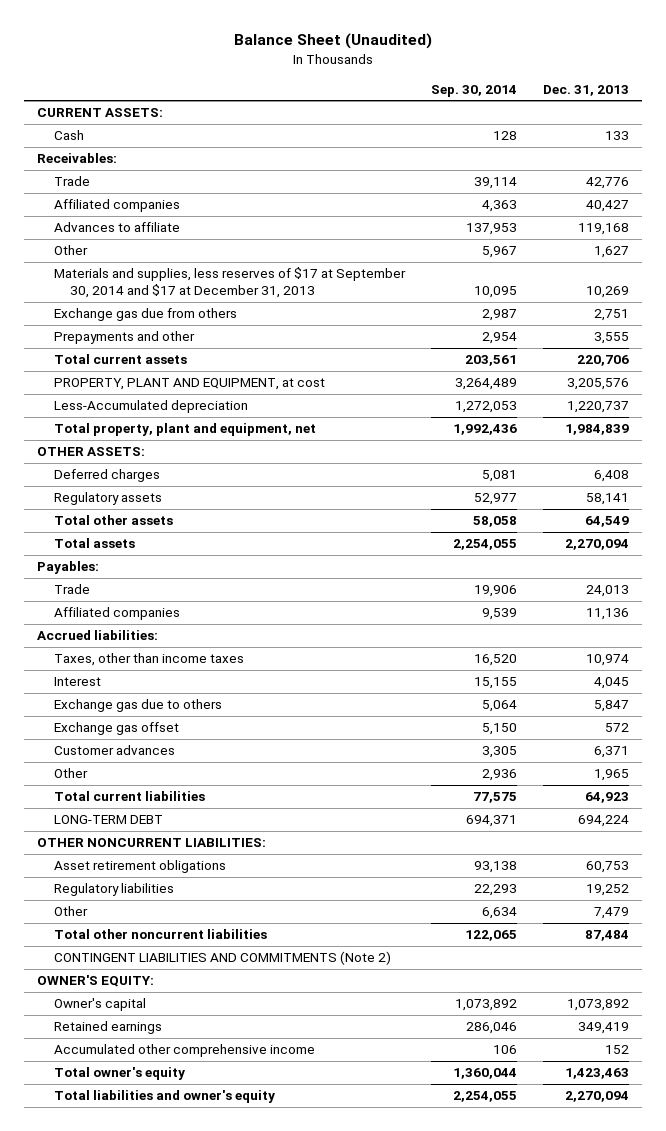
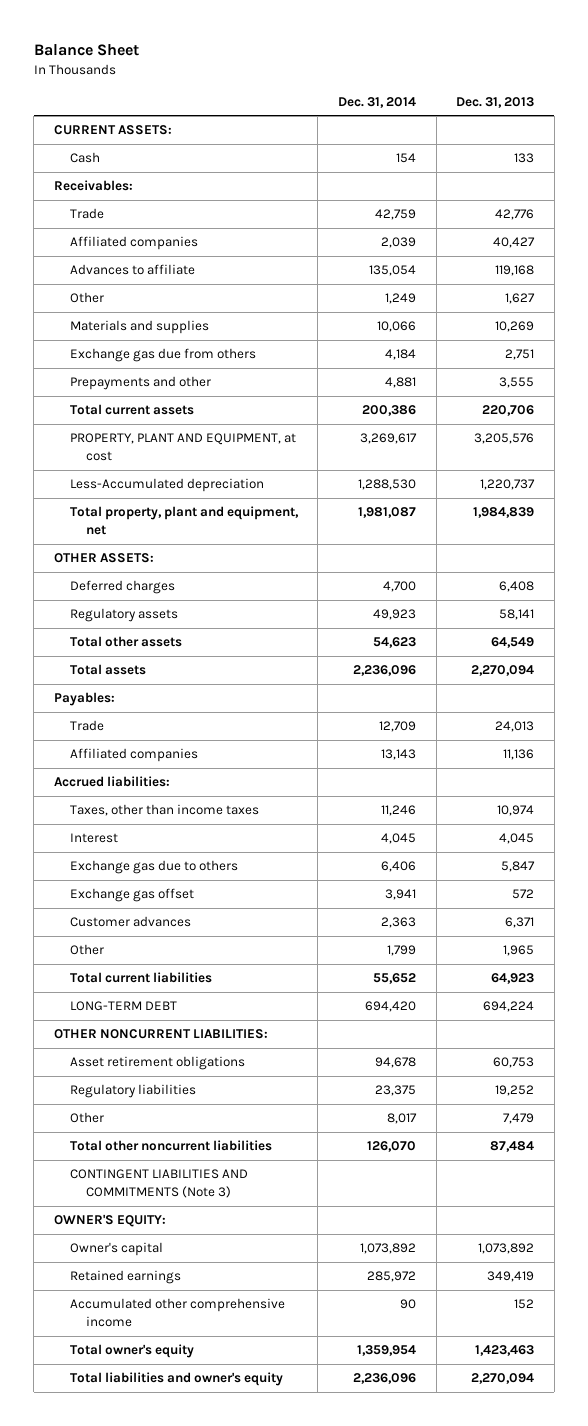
[234,33,433,50] Balance Sheet (Unaudited) -> [33,44,139,57] Balance Sheet
[430,84,517,97] Sep. 30, 2014 -> none
none -> [337,96,416,108] Dec. 31, 2014
[53,267,406,299] Materials and supplies, less reserves of $17 at September 30, 2014 and $17 at December 31, 2013 -> [69,320,209,335] Materials and supplies
[53,951,391,966] CONTINGENT LIABILITIES AND COMMITMENTS (Note 2) -> [69,1169,248,1199] CONTINGENT LIABILITIES AND COMMITMENTS (Note 3)

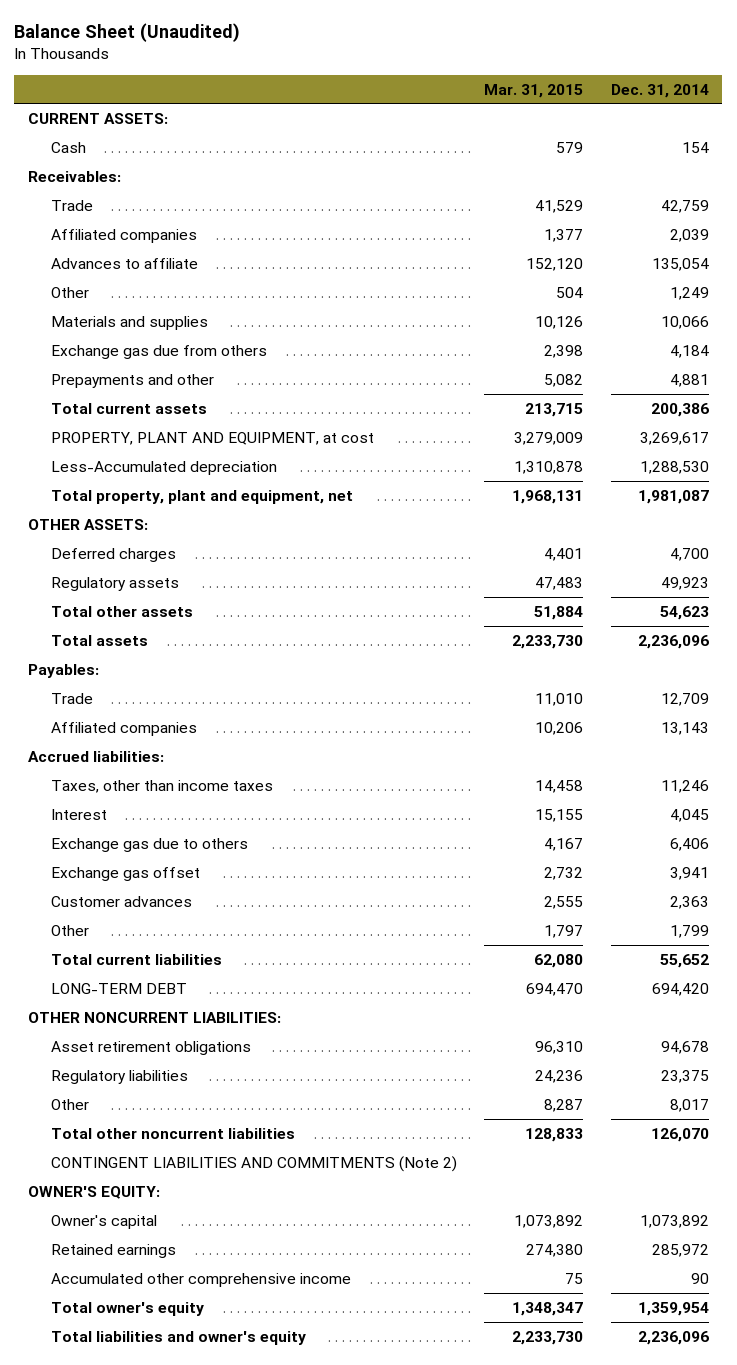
[33,44,139,57] Balance Sheet -> [14,23,241,43] Balance Sheet (Unaudited)
[456,96,535,108] Dec. 31, 2013 -> none
none -> [484,83,584,98] Mar. 31, 2015
[69,1169,248,1199] CONTINGENT LIABILITIES AND COMMITMENTS (Note 3) -> [51,1155,458,1172] CONTINGENT LIABILITIES AND COMMITMENTS (Note 2)

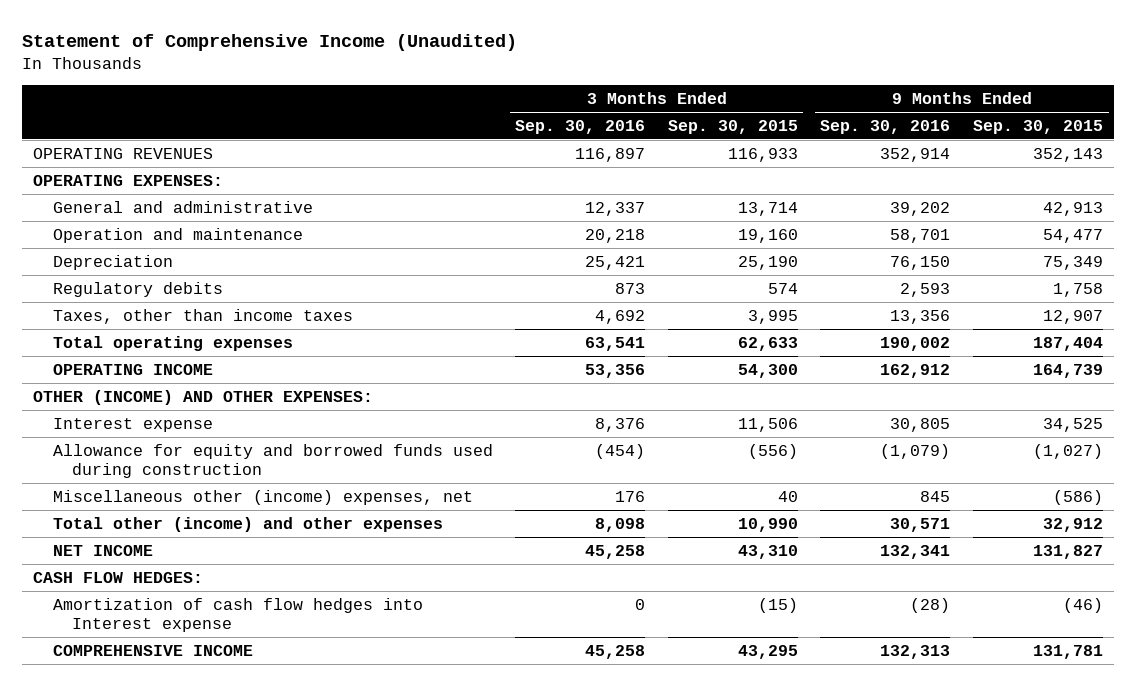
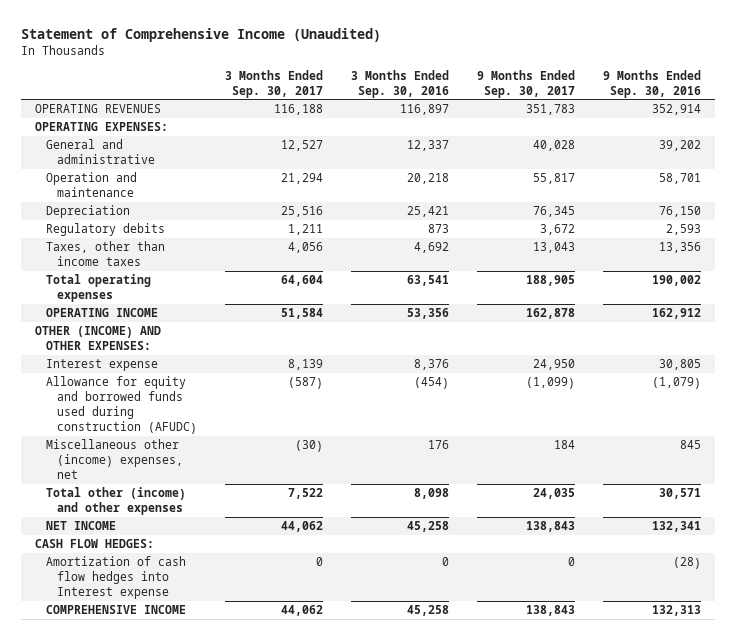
[667,119,798,134] Sep. 30, 2015 -> none
[973,119,1104,134] Sep. 30, 2015 -> none
none -> [224,69,323,98] 3 Months Ended Sep. 30, 2017
none -> [476,69,575,98] 9 Months Ended Sep. 30, 2017
[52,443,493,478] Allowance for equity and borrowed funds used during construction -> [45,376,197,435] Allowance for equity and borrowed funds used during construction (AFUDC)

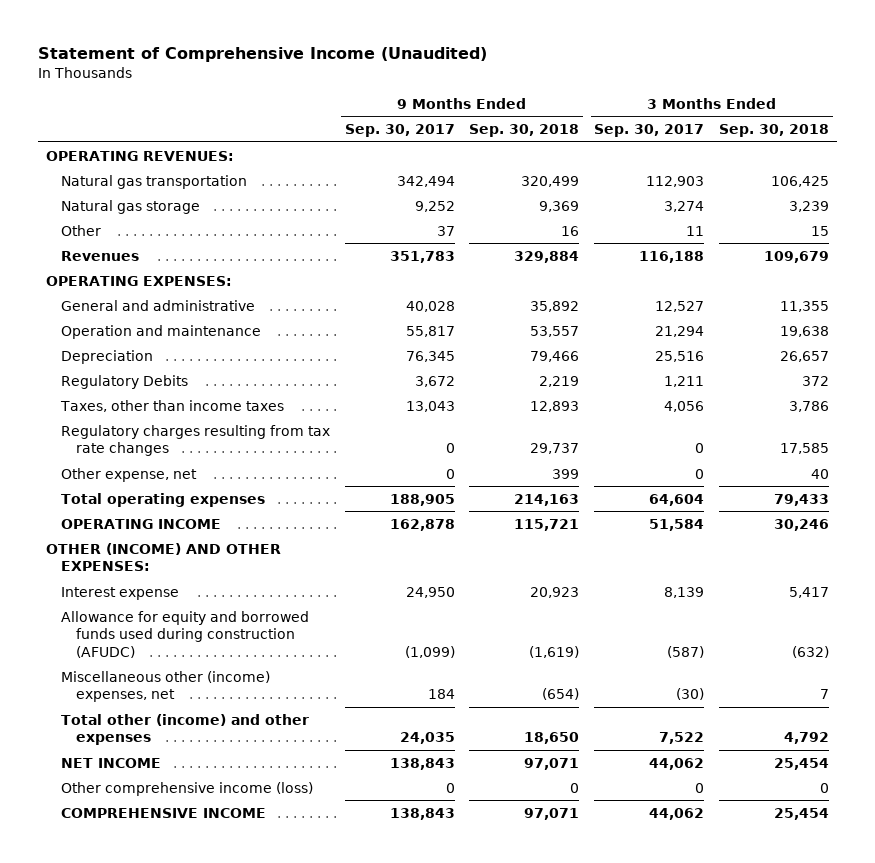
[350,69,449,98] 3 Months Ended Sep. 30, 2016 -> none
[603,69,702,98] 9 Months Ended Sep. 30, 2016 -> none
none -> [469,124,580,138] Sep. 30, 2018
none -> [719,124,830,138] Sep. 30, 2018
none -> [45,150,234,161] OPERATING REVENUES:
none -> [60,174,247,189] Natural gas transportation
none -> [60,199,200,214] Natural gas storage
none -> [60,224,101,236] Other
[35,104,162,114] OPERATING REVENUES -> [60,250,139,261] Revenues
[45,223,165,237] Regulatory debits -> [60,374,188,389] Regulatory Debits
none -> [60,424,330,457] Regulatory charges resulting from tax rate changes
none -> [60,467,197,482] Other expense, net
[35,539,155,549] CASH FLOW HEDGES: -> none
[45,556,186,600] Amortization of cash flow hedges into Interest expense -> [60,781,313,796] Other comprehensive income (loss)

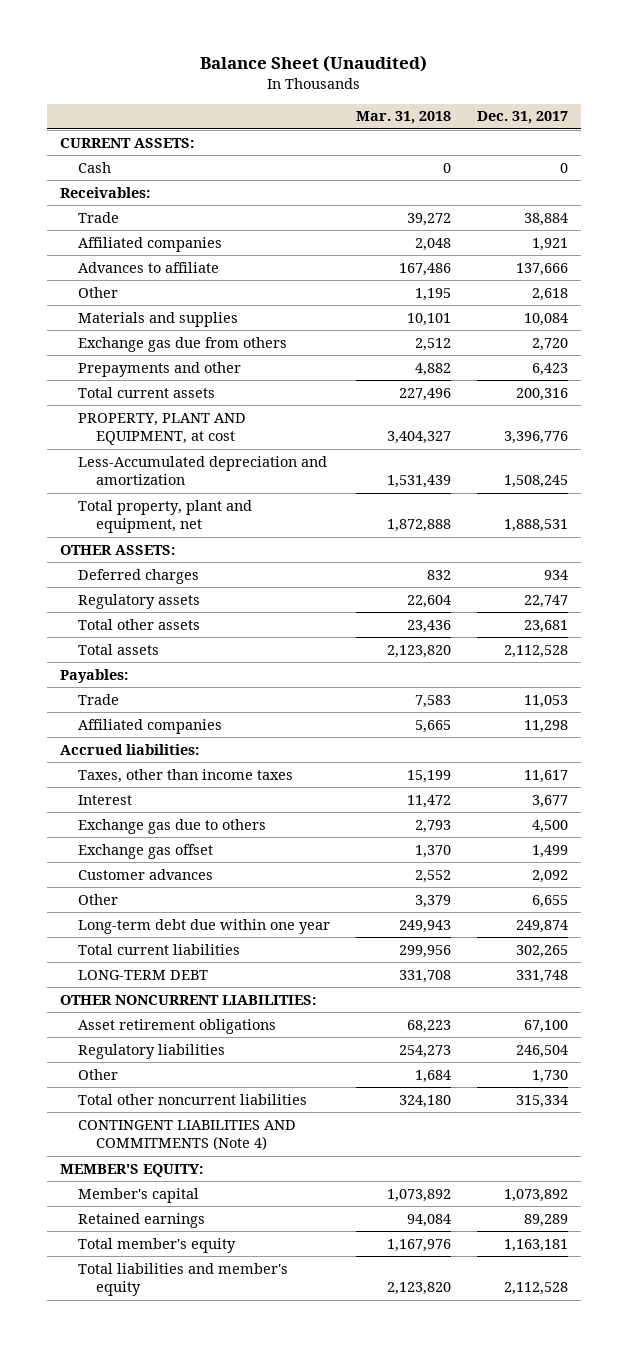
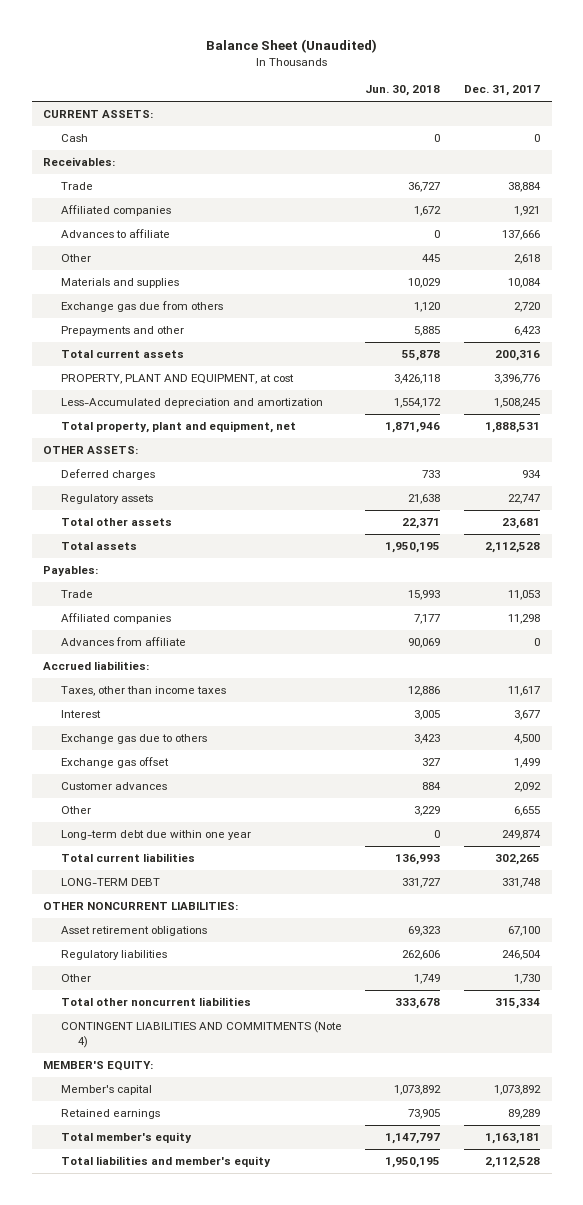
[355,111,451,125] Mar. 31, 2018 -> none
none -> [365,85,441,97] Jun. 30, 2018
none -> [60,637,186,647] Advances from affiliate

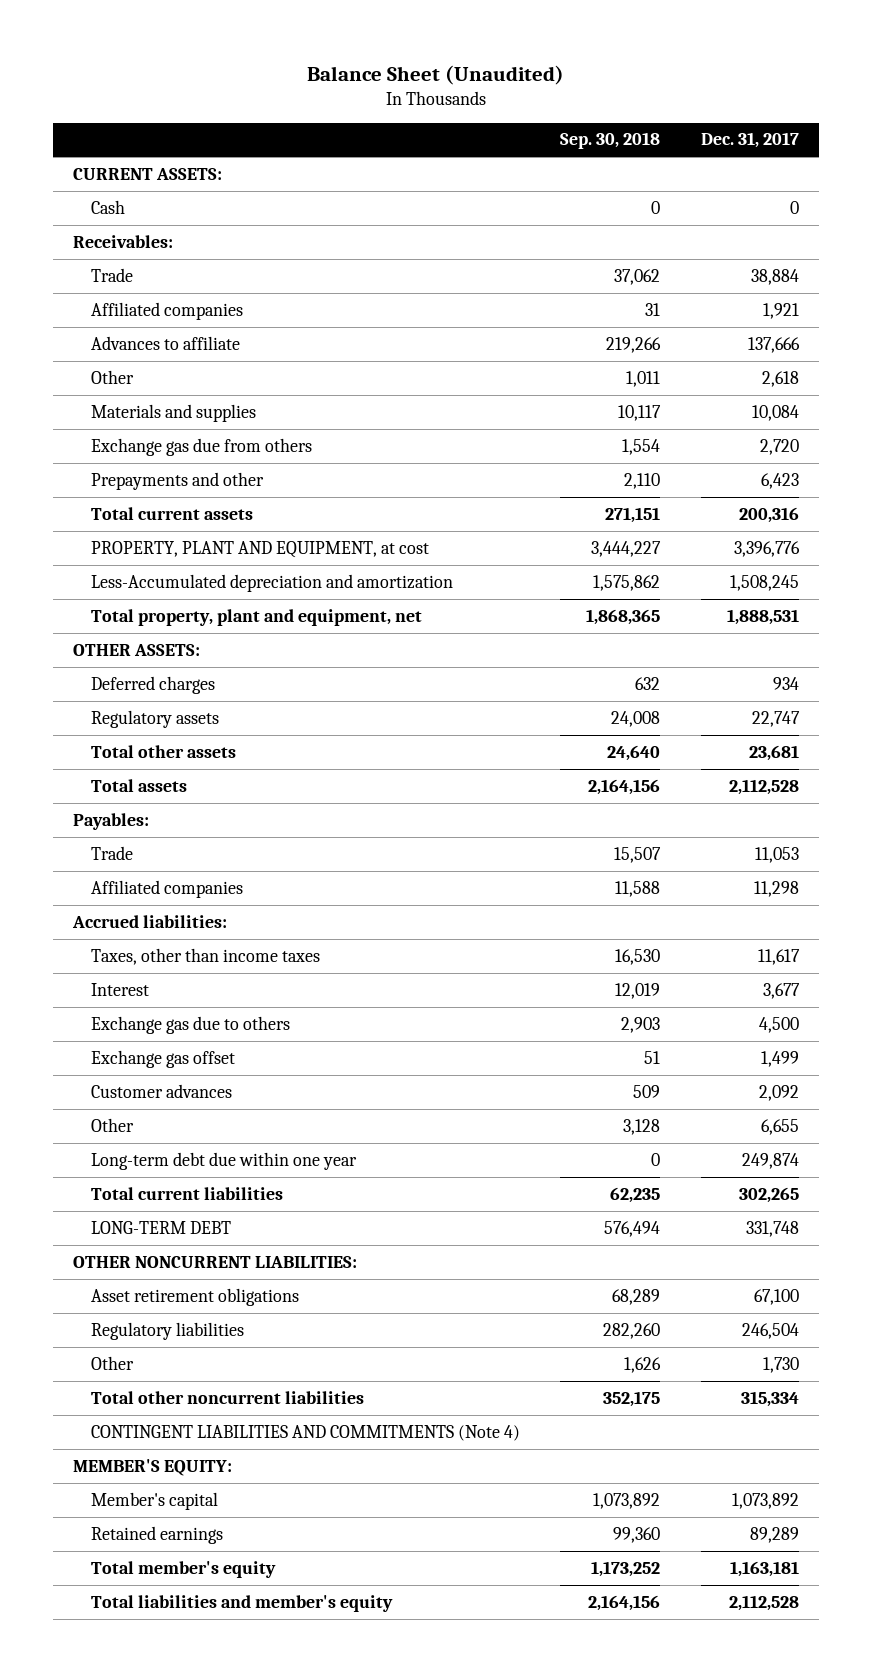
[365,85,441,97] Jun. 30, 2018 -> none
none -> [560,132,661,150] Sep. 30, 2018
[60,637,186,647] Advances from affiliate -> none

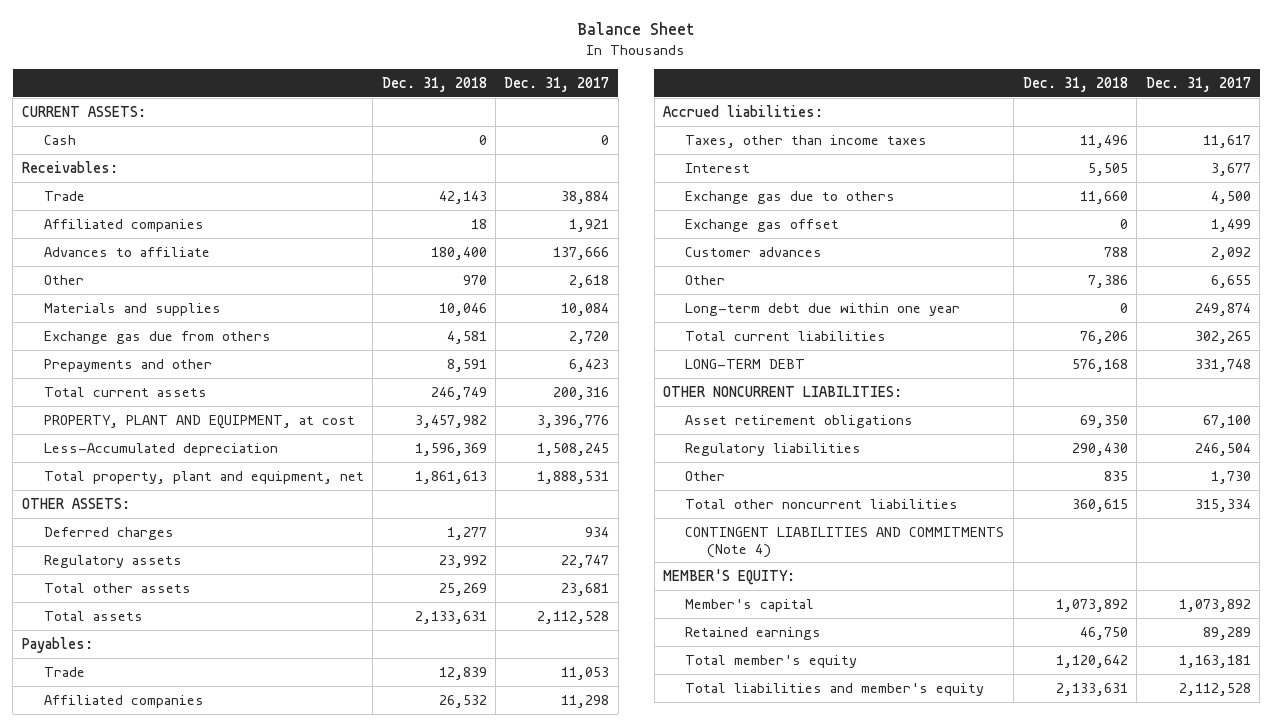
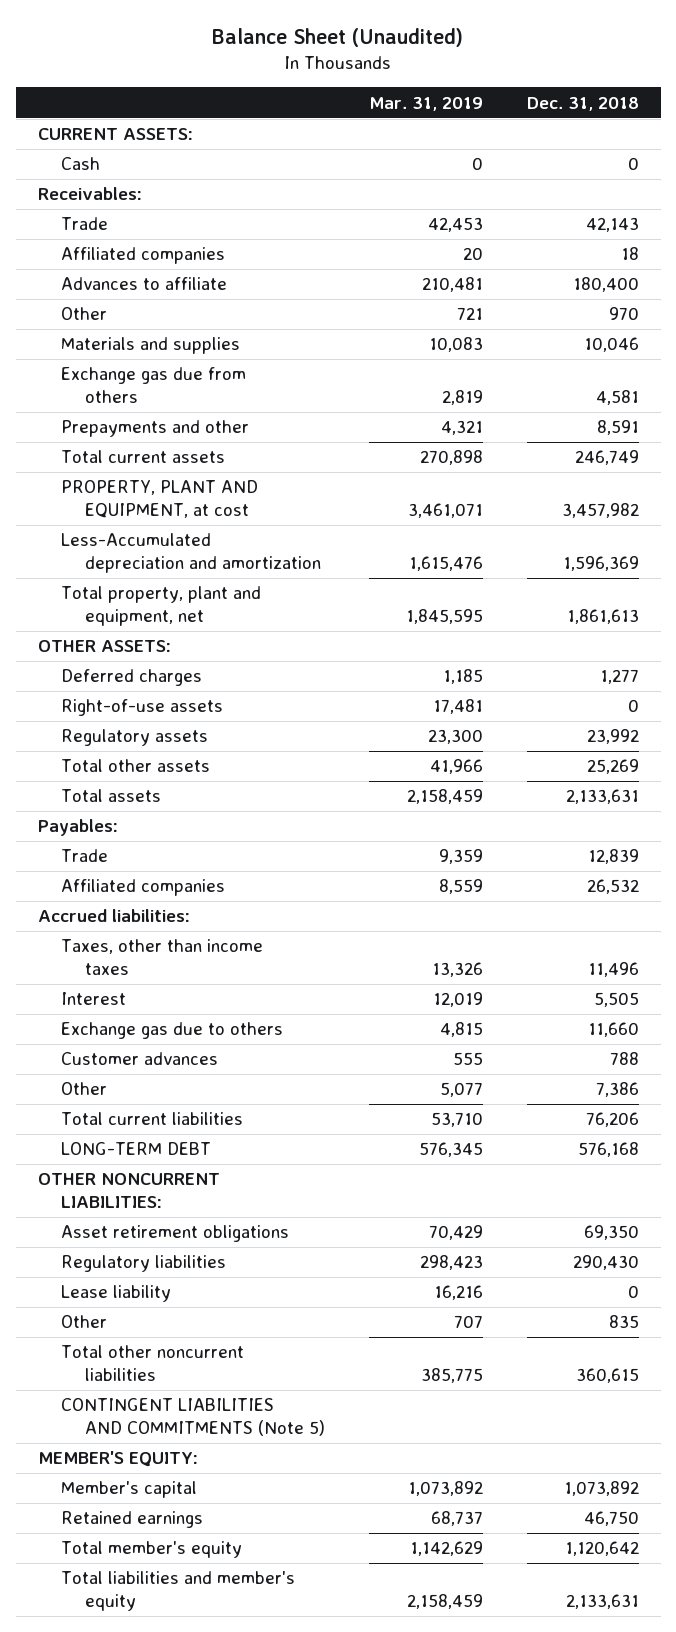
[577,22,696,36] Balance Sheet -> [212,28,464,48] Balance Sheet (Unaudited)
[504,76,610,92] Dec. 31, 2017 -> none
none -> [368,96,483,111] Mar. 31, 2019
[43,442,278,456] Less-Accumulated depreciation -> [61,533,321,573] Less-Accumulated depreciation and amortization
none -> [61,699,224,717] Right-of-use assets
[685,218,840,232] Exchange gas offset -> none
[685,302,961,316] Long-term debt due within one year -> none
none -> [61,1285,172,1303] Lease liability
[685,526,1005,558] CONTINGENT LIABILITIES AND COMMITMENTS (Note 4) -> [61,1398,325,1436] CONTINGENT LIABILITIES AND COMMITMENTS (Note 5)

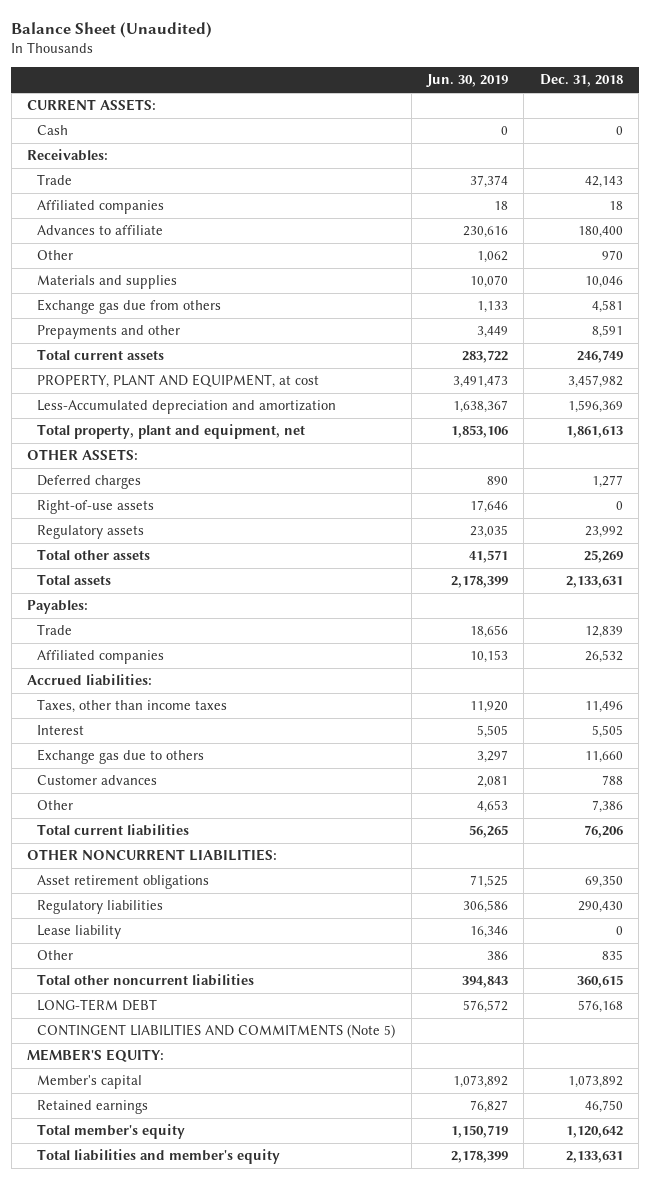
[368,96,483,111] Mar. 31, 2019 -> none
none -> [426,74,509,88] Jun. 30, 2019
[61,1142,212,1156] LONG-TERM DEBT -> [37,999,158,1012] LONG-TERM DEBT

